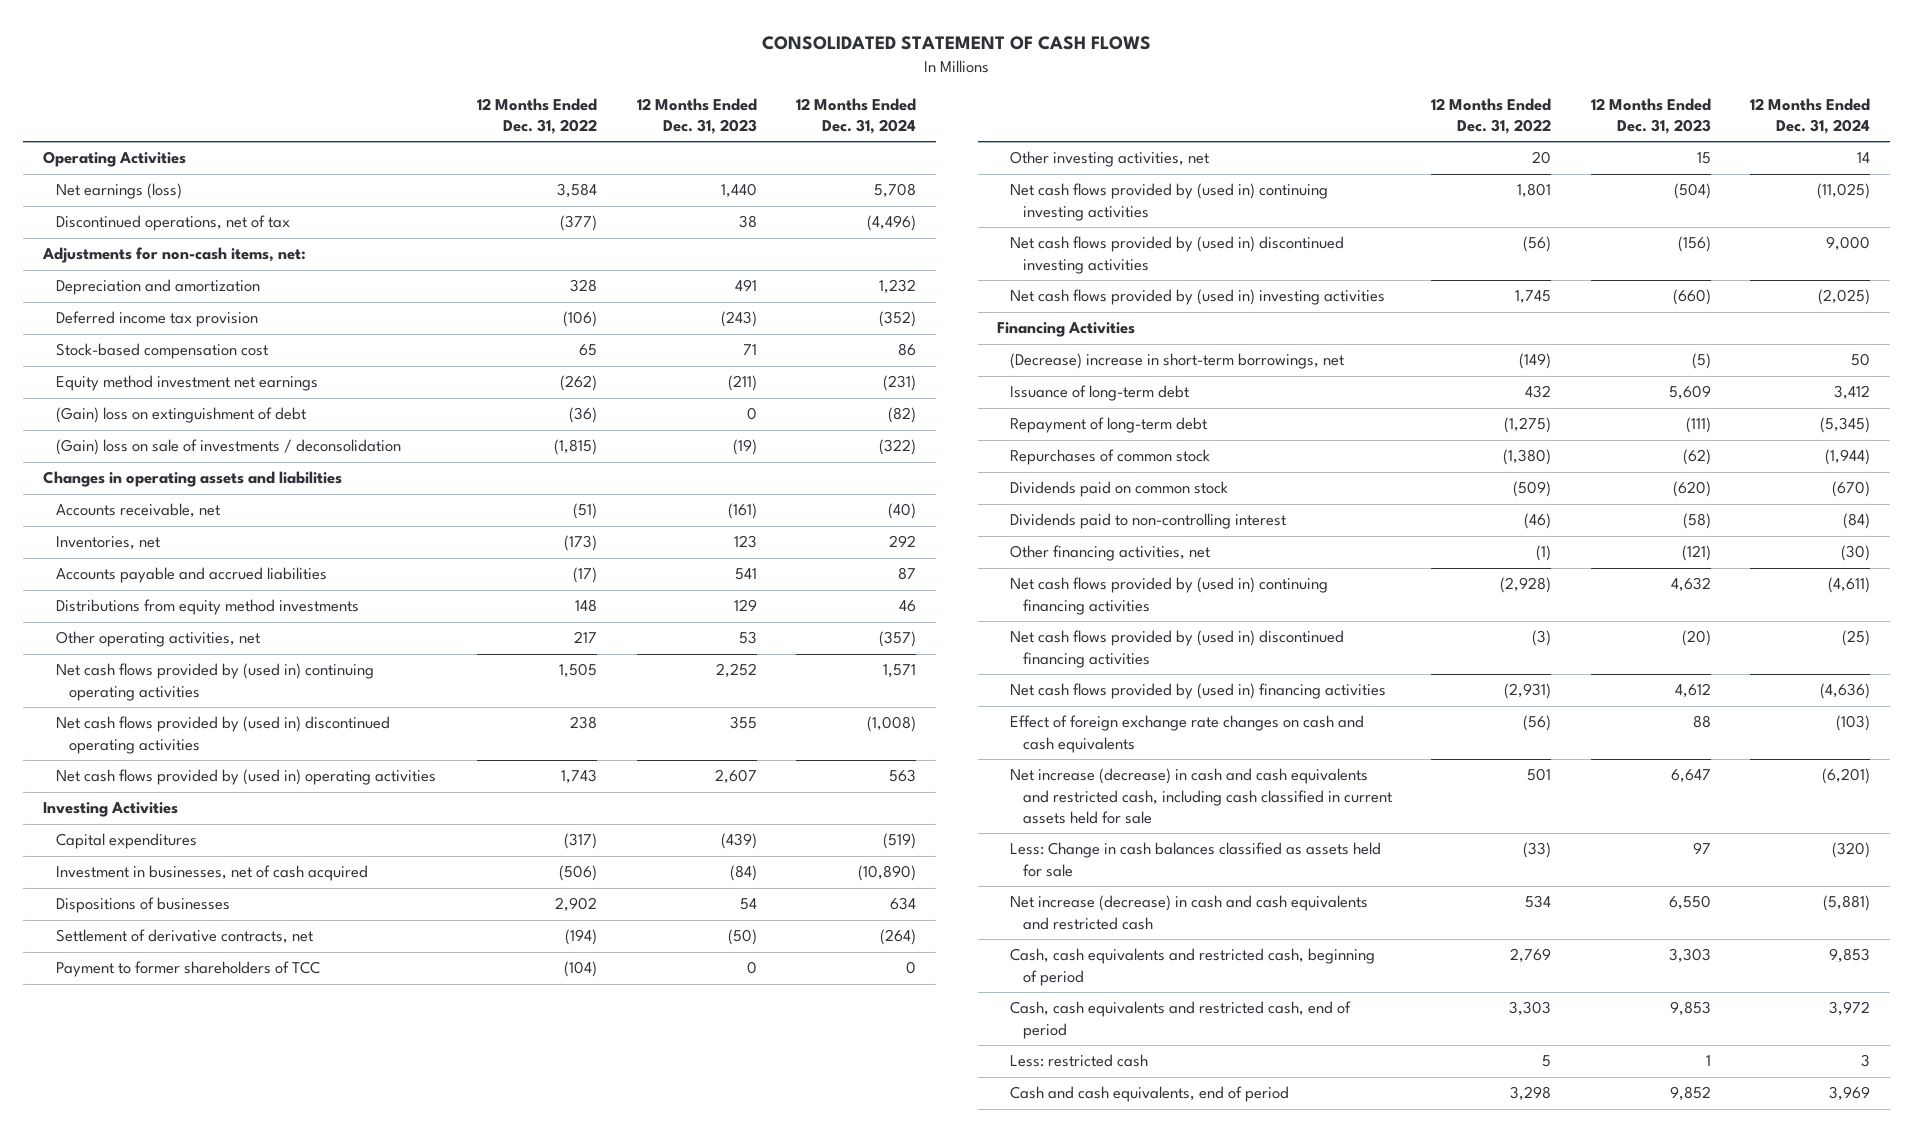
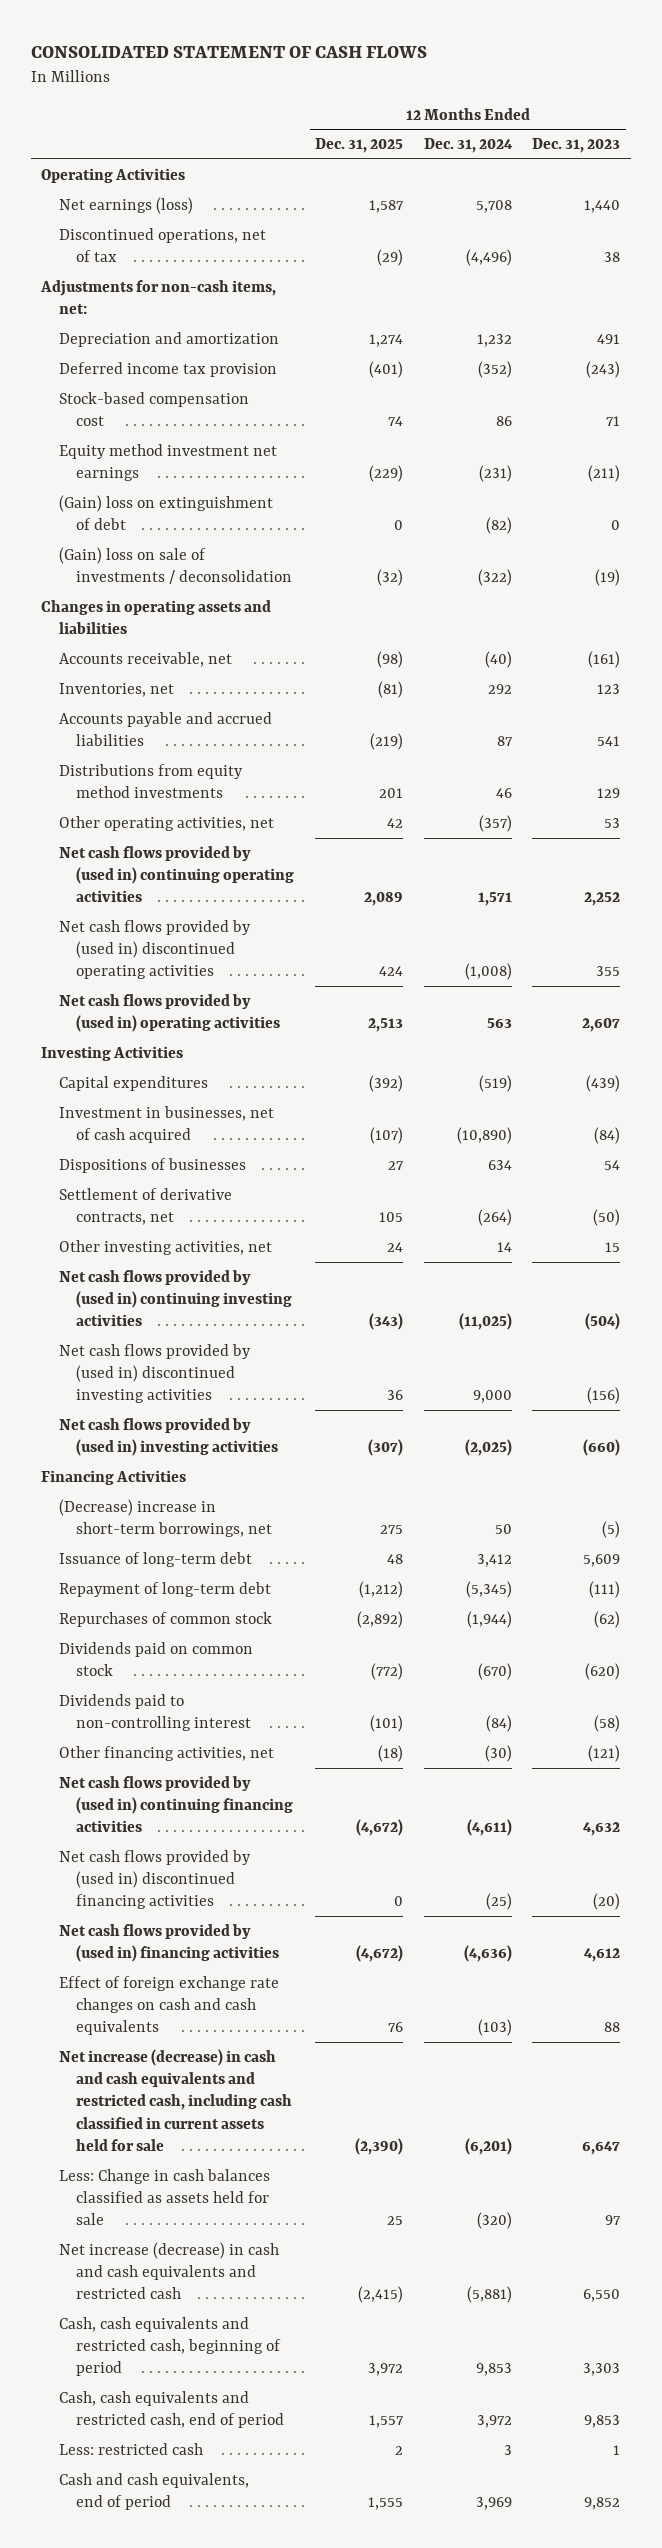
[477,97,598,134] 12 Months Ended Dec. 31, 2022 -> none
none -> [315,138,404,154] Dec. 31, 2025
[55,961,320,978] Payment to former shareholders of TCC -> none

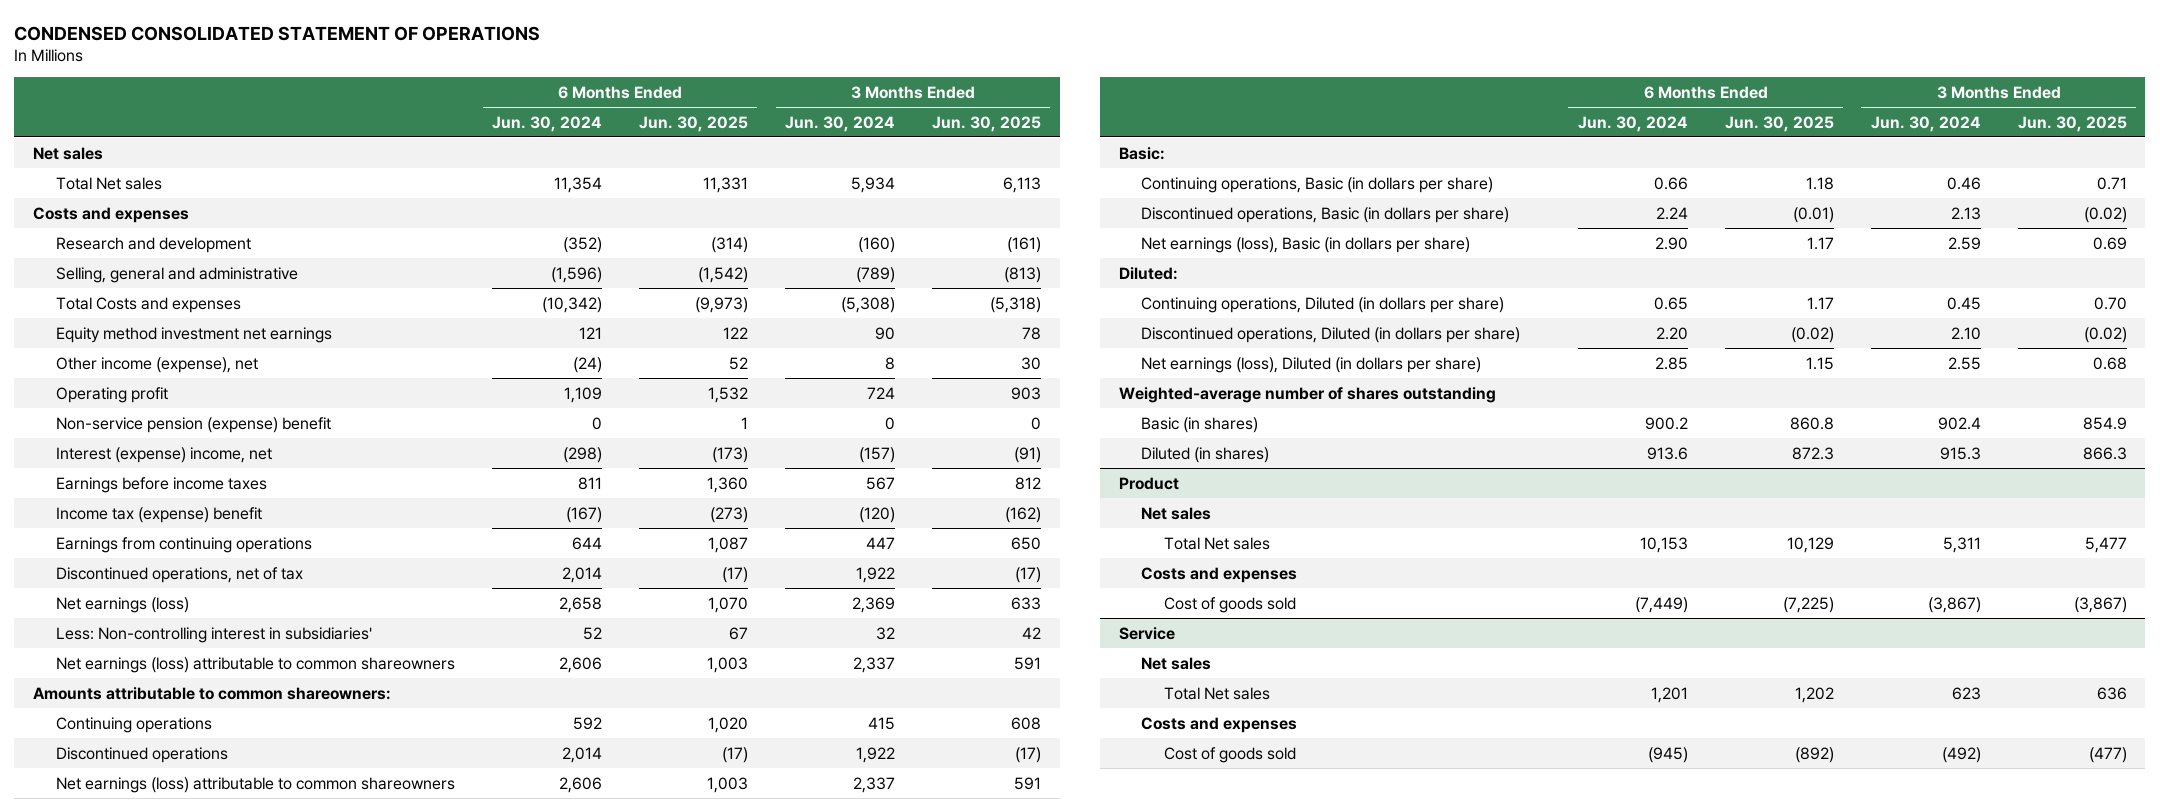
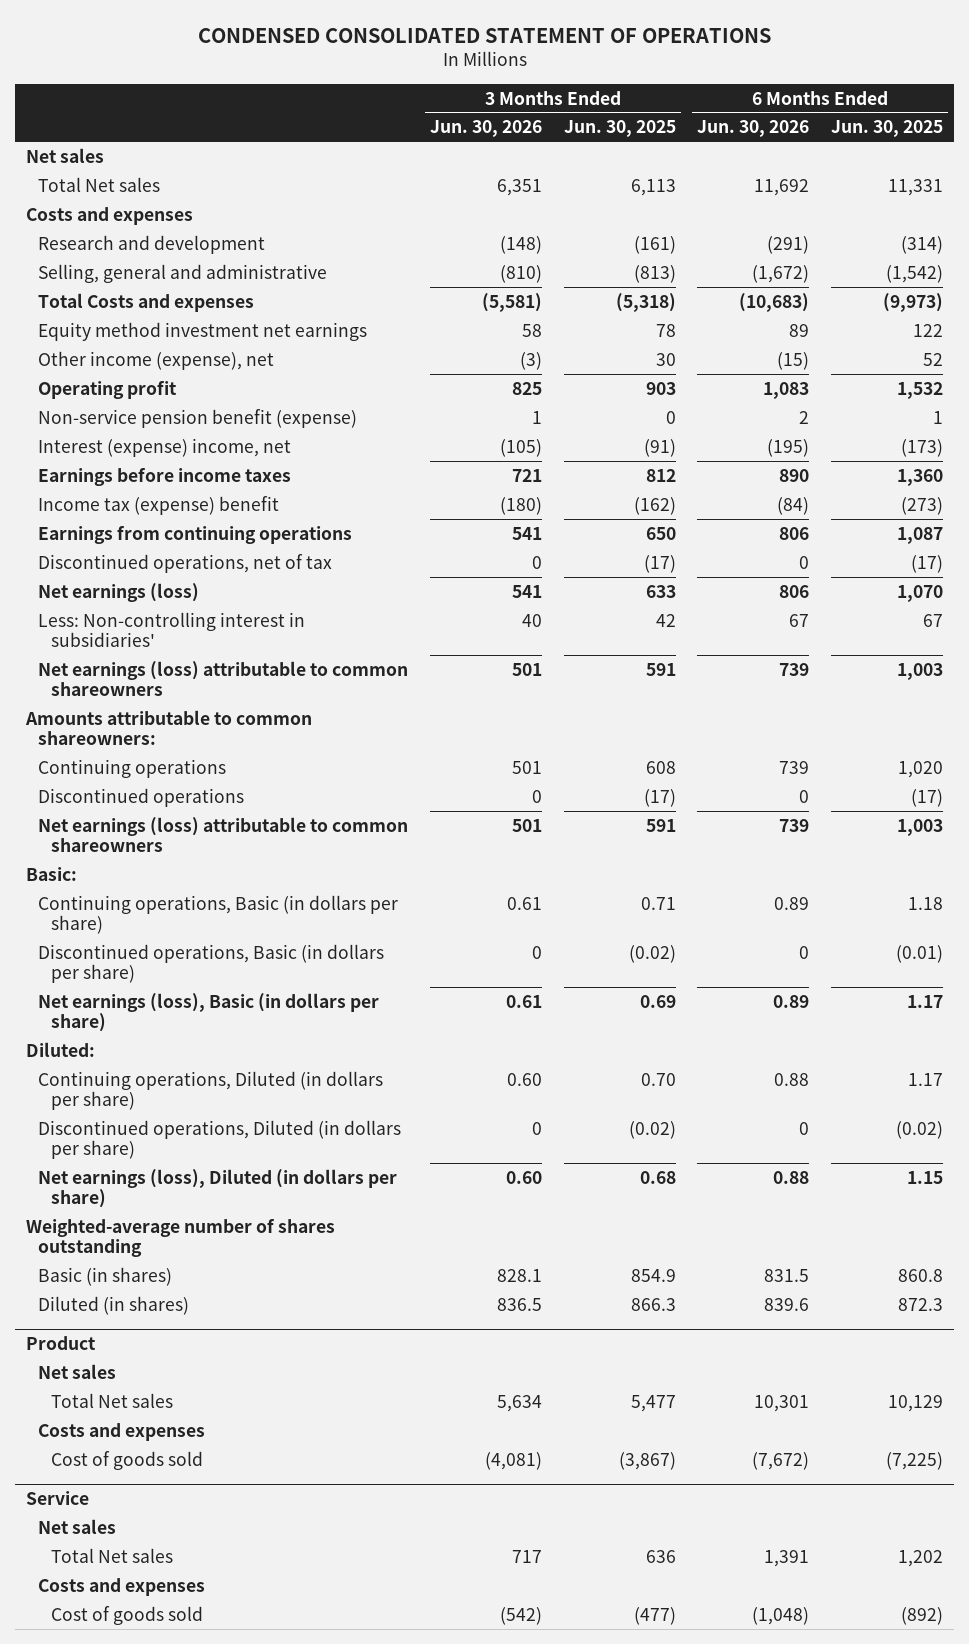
[491,115,602,132] Jun. 30, 2024 -> none
[785,115,896,132] Jun. 30, 2024 -> none
none -> [430,120,543,138] Jun. 30, 2026
none -> [697,120,810,138] Jun. 30, 2026
[55,416,331,433] Non-service pension (expense) benefit -> [38,408,358,428] Non-service pension benefit (expense)

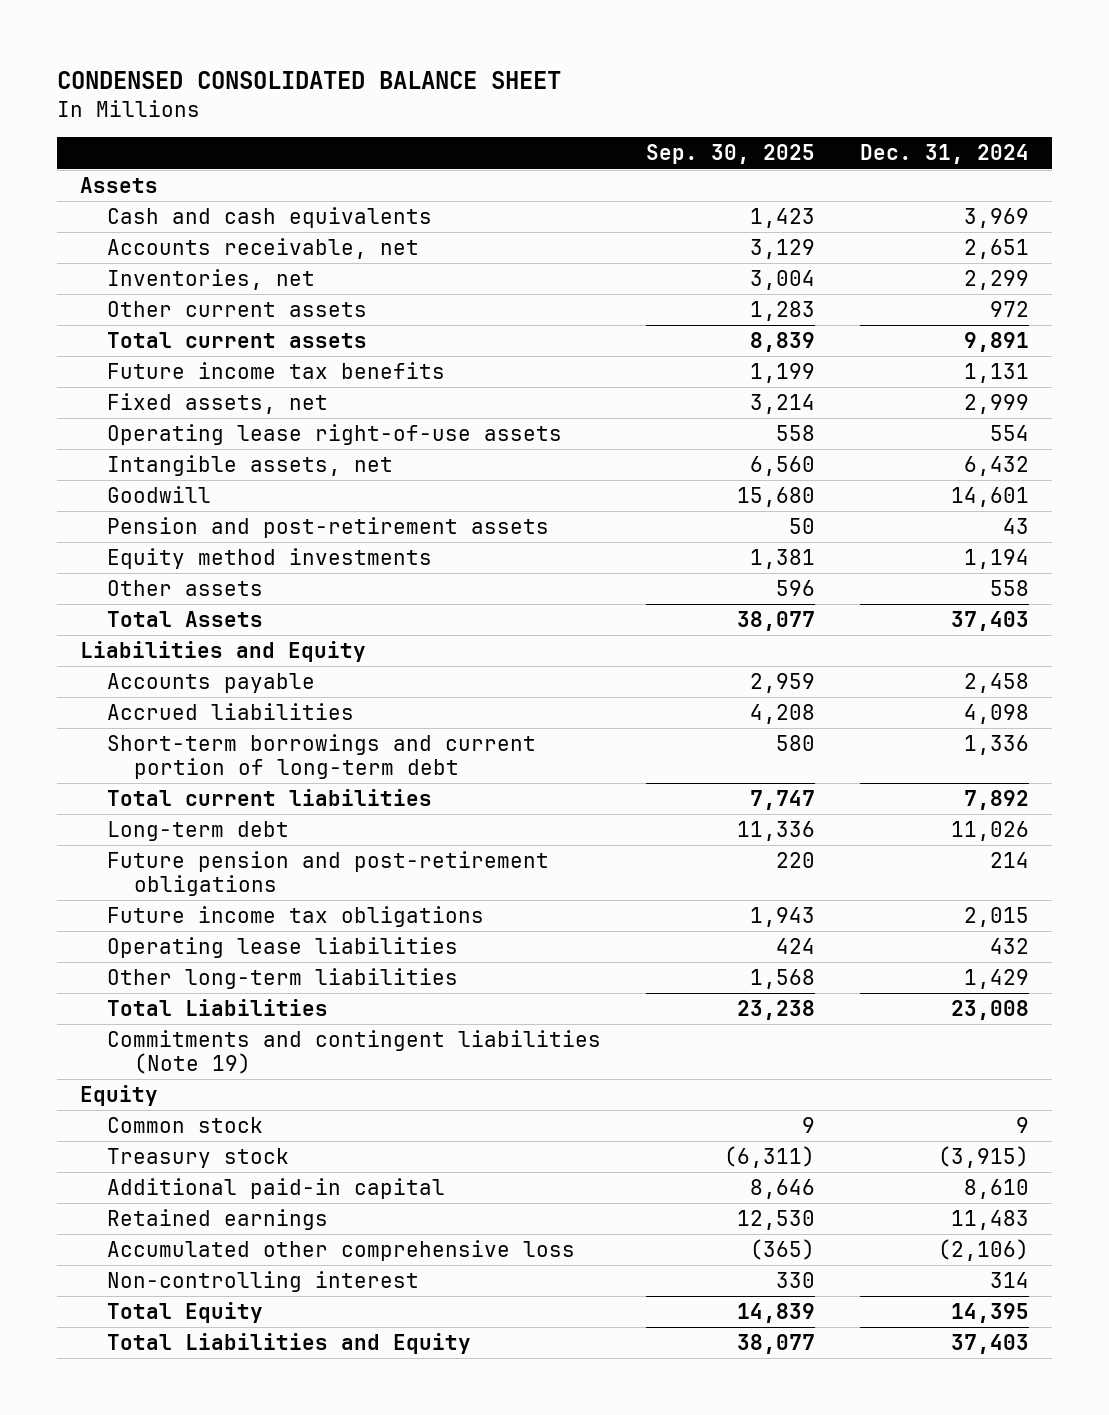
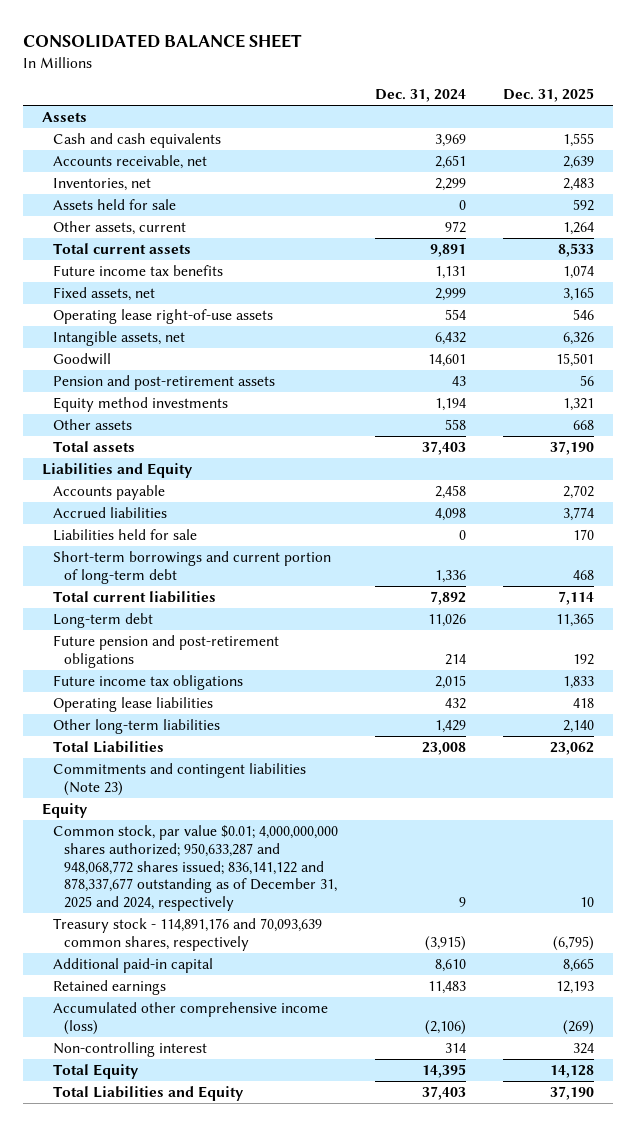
[57,71,562,90] CONDENSED CONSOLIDATED BALANCE SHEET -> [22,33,302,48] CONSOLIDATED BALANCE SHEET
[646,144,816,165] Sep. 30, 2025 -> none
none -> [503,87,595,102] Dec. 31, 2025
none -> [52,199,176,211] Assets held for sale
[107,301,368,318] Other current assets -> [52,221,186,236] Other assets, current
[107,611,264,628] Total Assets -> [52,441,135,453] Total assets
none -> [52,529,197,542] Liabilities held for sale
[107,1030,602,1075] Commitments and contingent liabilities (Note 19) -> [52,763,306,796] Commitments and contingent liabilities (Note 23)
[107,1117,264,1134] Common stock -> [52,825,338,912] Common stock, par value $0.01; 4,000,000,000 shares authorized; 950,633,287 and 948,068,772 shares issued; 836,141,122 and 878,337,677 outstanding as of December 31, 2025 and 2024, respectively
[107,1148,290,1169] Treasury stock -> [52,918,322,951] Treasury stock - 114,891,176 and 70,093,639 common shares, respectively
[107,1240,576,1262] Accumulated other comprehensive loss -> [52,1002,328,1035] Accumulated other comprehensive income (loss)

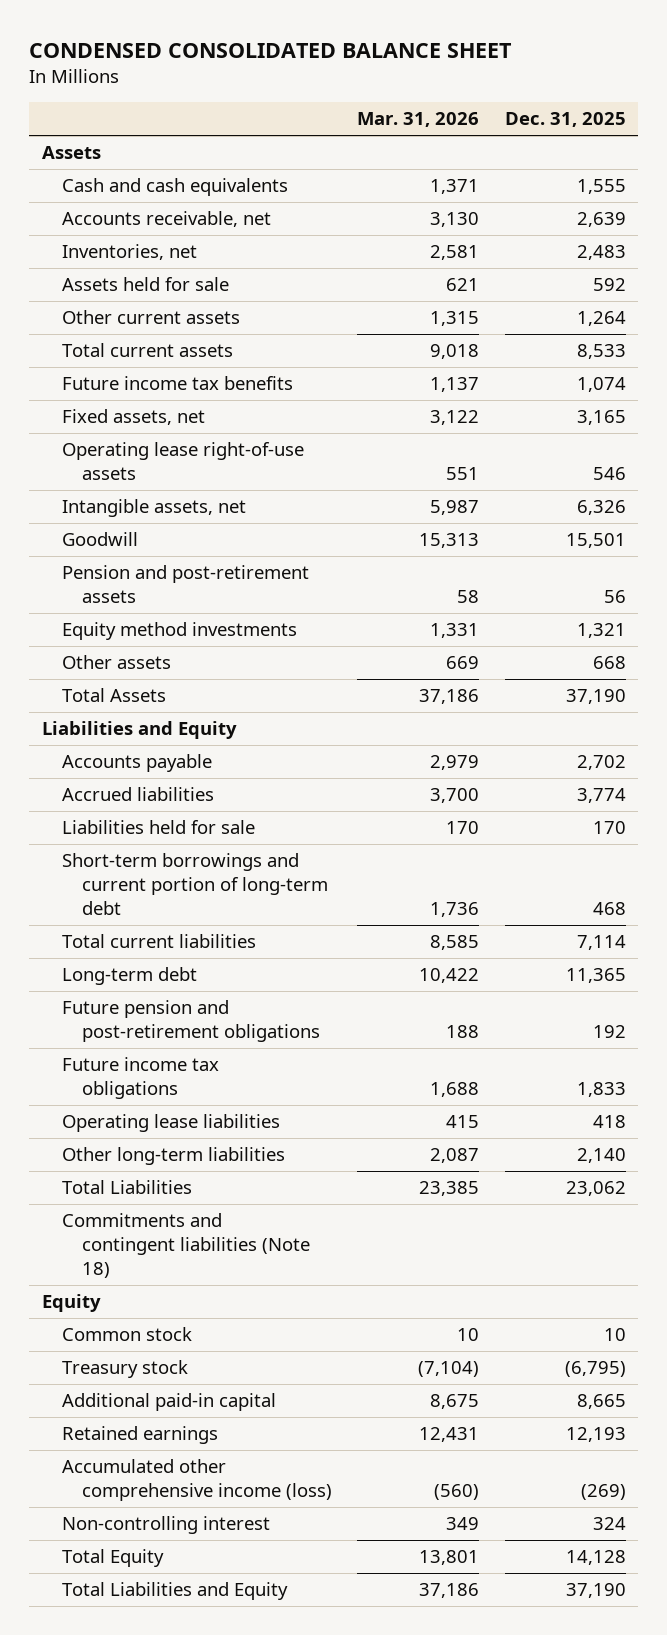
[22,33,302,48] CONSOLIDATED BALANCE SHEET -> [28,43,512,59] CONDENSED CONSOLIDATED BALANCE SHEET
[375,88,467,102] Dec. 31, 2024 -> none
none -> [357,112,480,128] Mar. 31, 2026
[52,221,186,236] Other assets, current -> [61,310,240,325] Other current assets
[52,441,135,453] Total assets -> [61,688,166,703] Total Assets
[52,763,306,796] Commitments and contingent liabilities (Note 23) -> [61,1213,310,1278] Commitments and contingent liabilities (Note 18)
[52,825,338,912] Common stock, par value $0.01; 4,000,000,000 shares authorized; 950,633,287 and 948,068,772 shares issued; 836,141,122 and 878,337,677 outstanding as of December 31, 2025 and 2024, respectively -> [61,1327,192,1342] Common stock
[52,918,322,951] Treasury stock - 114,891,176 and 70,093,639 common shares, respectively -> [61,1360,188,1379] Treasury stock

